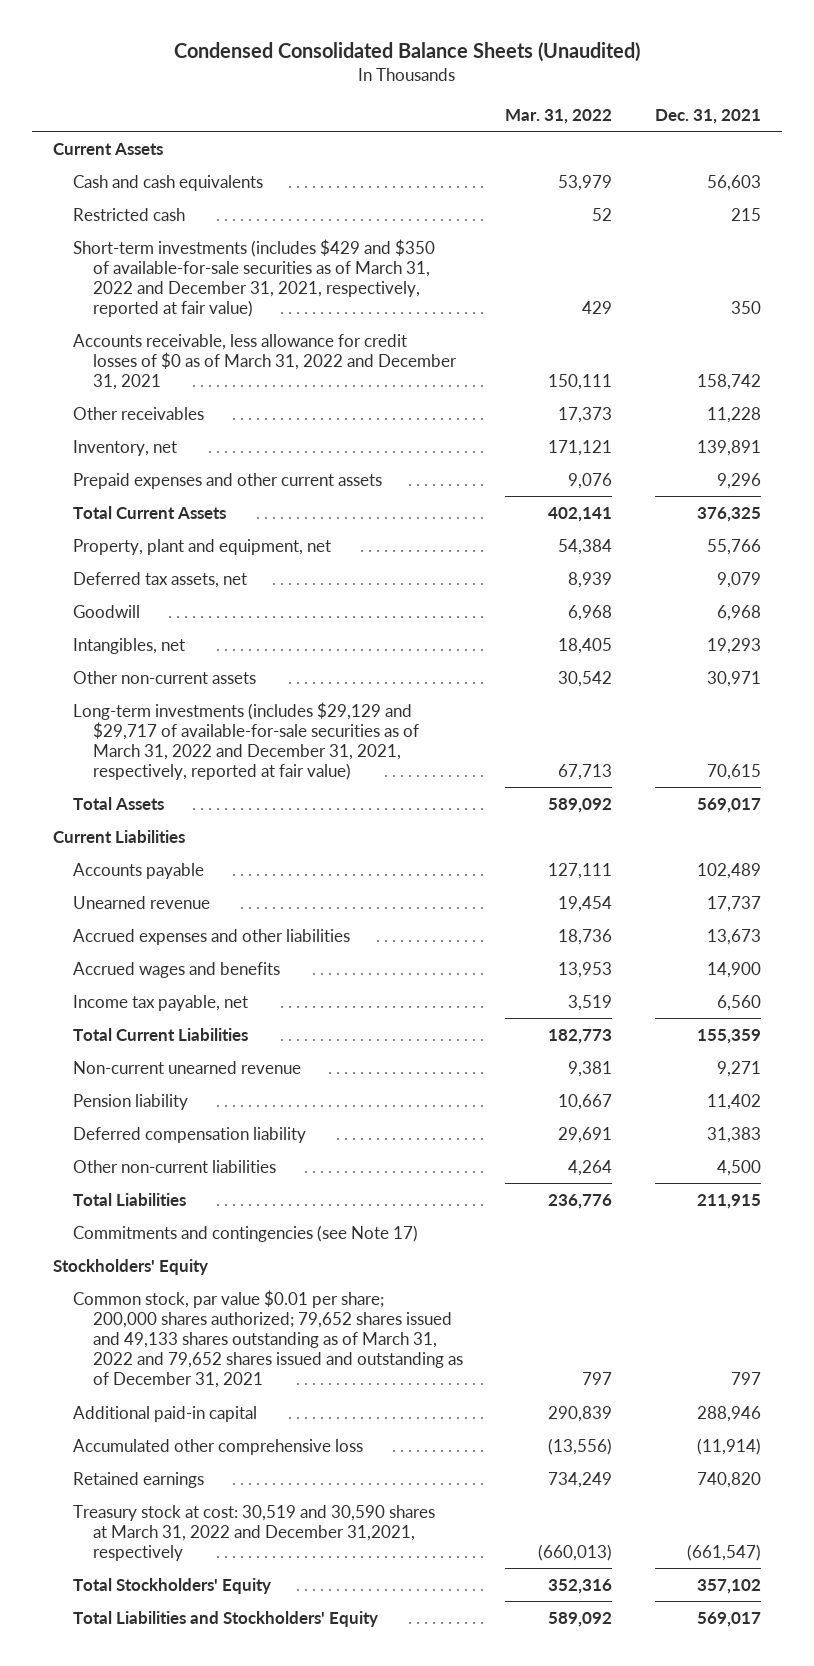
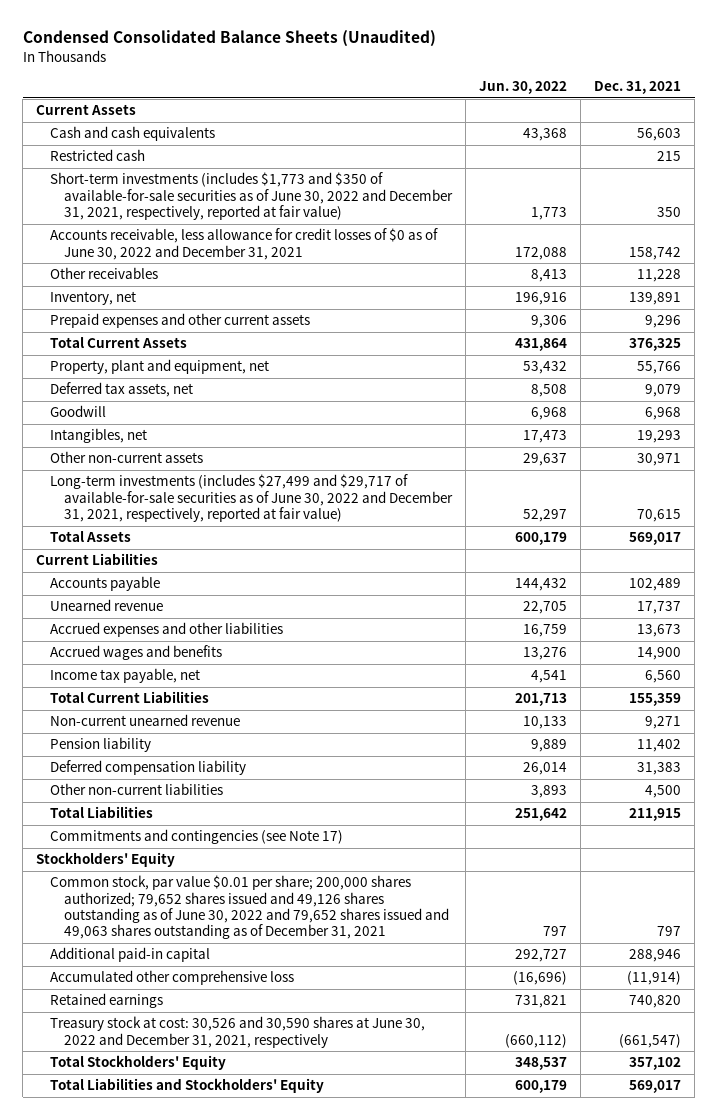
[505,108,613,124] Mar. 31, 2022 -> none
none -> [479,81,568,95] Jun. 30, 2022
[72,238,435,318] Short-term investments (includes $429 and $350 of available-for-sale securities as of March 31, 2022 and December 31, 2021, respectively, reported at fair value) -> [50,172,454,221] Short-term investments (includes $1,773 and $350 of available-for-sale securities as of June 30, 2022 and December 31, 2021, respectively, reported at fair value)
[72,333,458,390] Accounts receivable, less allowance for credit losses of $0 as of March 31, 2022 and December 31, 2021 -> [50,228,439,260] Accounts receivable, less allowance for credit losses of $0 as of June 30, 2022 and December 31, 2021
[72,701,420,781] Long-term investments (includes $29,129 and $29,717 of available-for-sale securities as of March 31, 2022 and December 31, 2021, respectively, reported at fair value) -> [50,474,454,523] Long-term investments (includes $27,499 and $29,717 of available-for-sale securities as of June 30, 2022 and December 31, 2021, respectively, reported at fair value)
[72,1289,464,1389] Common stock, par value $0.01 per share; 200,000 shares authorized; 79,652 shares issued and 49,133 shares outstanding as of March 31, 2022 and 79,652 shares issued and outstanding as of December 31, 2021 -> [50,875,450,940] Common stock, par value $0.01 per share; 200,000 shares authorized; 79,652 shares issued and 49,126 shares outstanding as of June 30, 2022 and 79,652 shares issued and 49,063 shares outstanding as of December 31, 2021
[72,1504,435,1561] Treasury stock at cost: 30,519 and 30,590 shares at March 31, 2022 and December 31,2021, respectively -> [50,1016,426,1048] Treasury stock at cost: 30,526 and 30,590 shares at June 30, 2022 and December 31, 2021, respectively

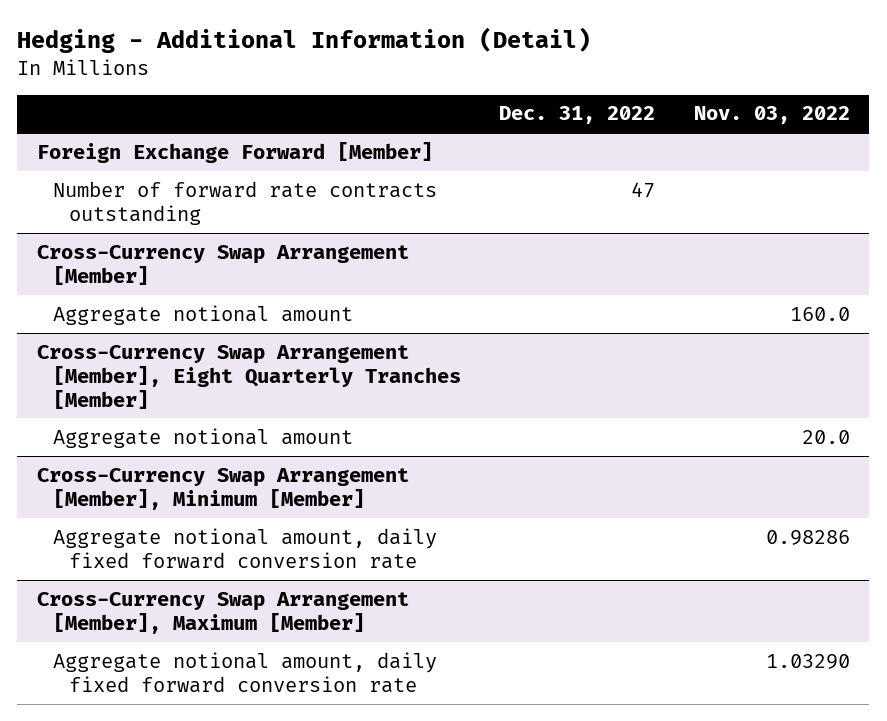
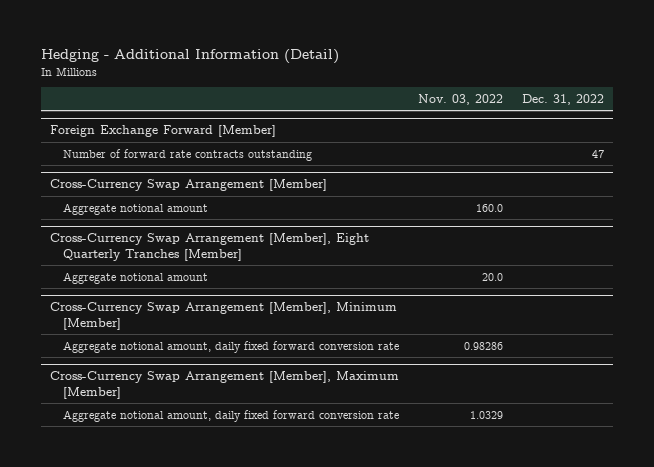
[765,653,850,669] 1.03290 -> [470,410,504,419] 1.0329

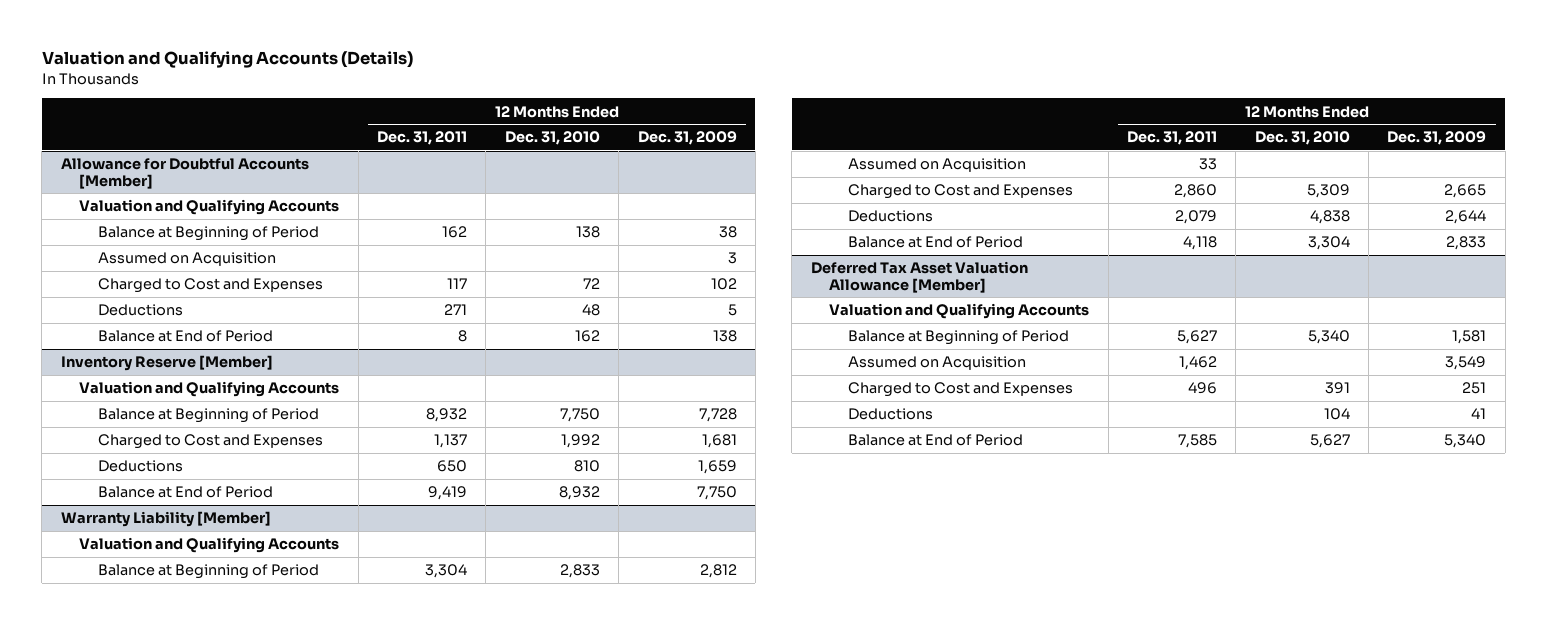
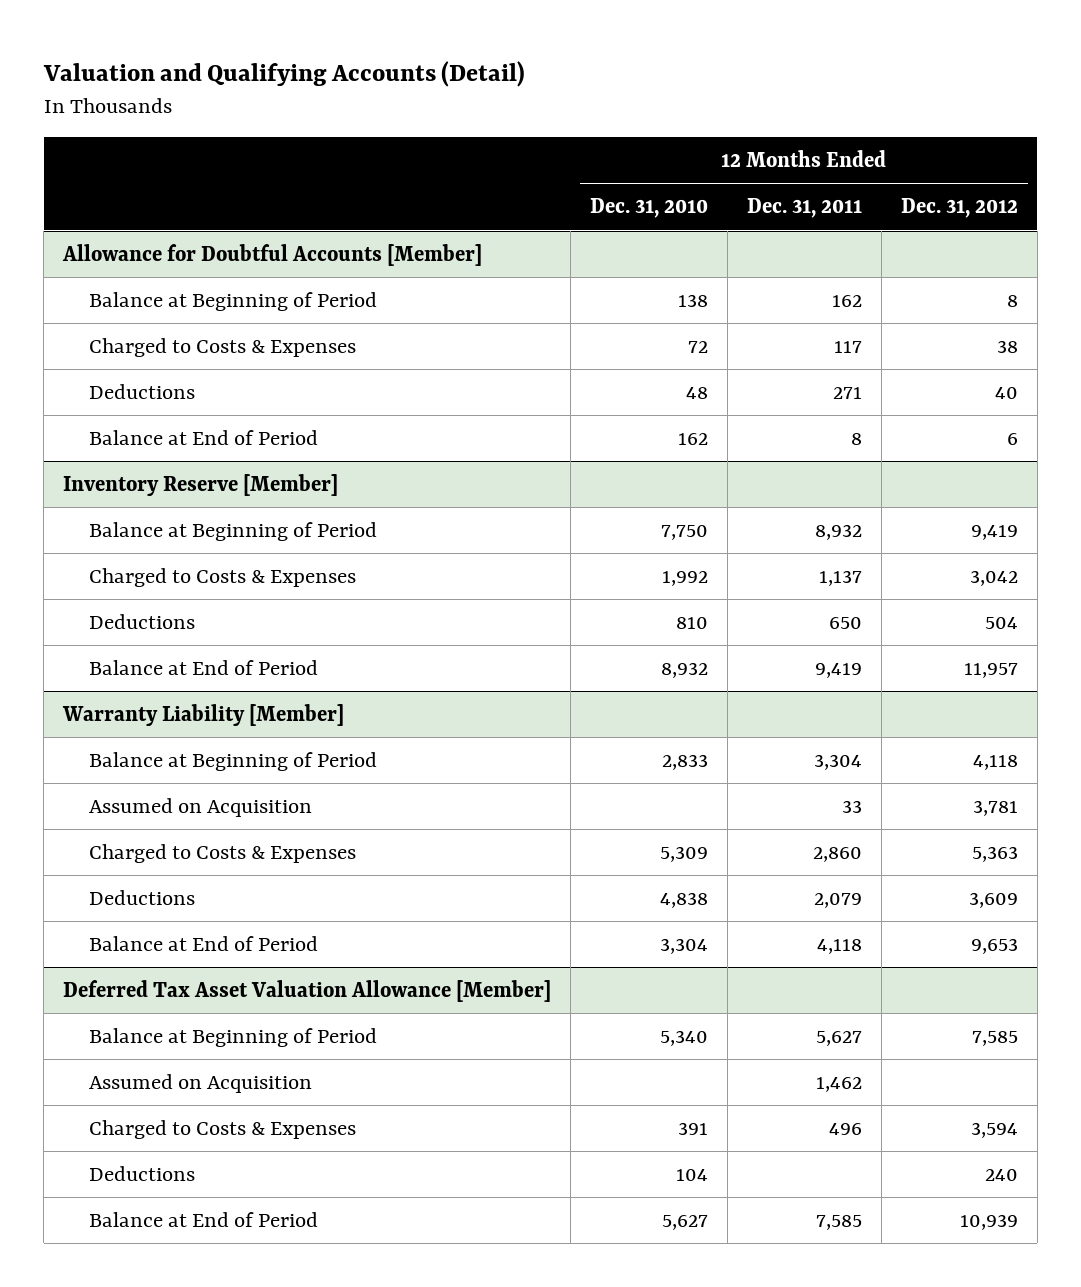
[41,51,413,69] Valuation and Qualifying Accounts (Details) -> [42,60,525,87] Valuation and Qualifying Accounts (Detail)
[637,131,737,146] Dec. 31, 2009 -> none
none -> [901,198,1019,219] Dec. 31, 2012
[79,199,340,216] Valuation and Qualifying Accounts -> none
[98,252,277,267] Assumed on Acquisition -> none
[98,278,324,294] Charged to Cost and Expenses -> [89,337,357,357] Charged to Costs & Expenses
[79,381,340,398] Valuation and Qualifying Accounts -> none
[98,434,324,450] Charged to Cost and Expenses -> [89,567,357,587] Charged to Costs & Expenses
[79,537,340,554] Valuation and Qualifying Accounts -> none
[847,184,1073,200] Charged to Cost and Expenses -> [89,843,357,863] Charged to Costs & Expenses
[829,303,1090,320] Valuation and Qualifying Accounts -> none
[847,382,1073,398] Charged to Cost and Expenses -> [89,1119,357,1139] Charged to Costs & Expenses

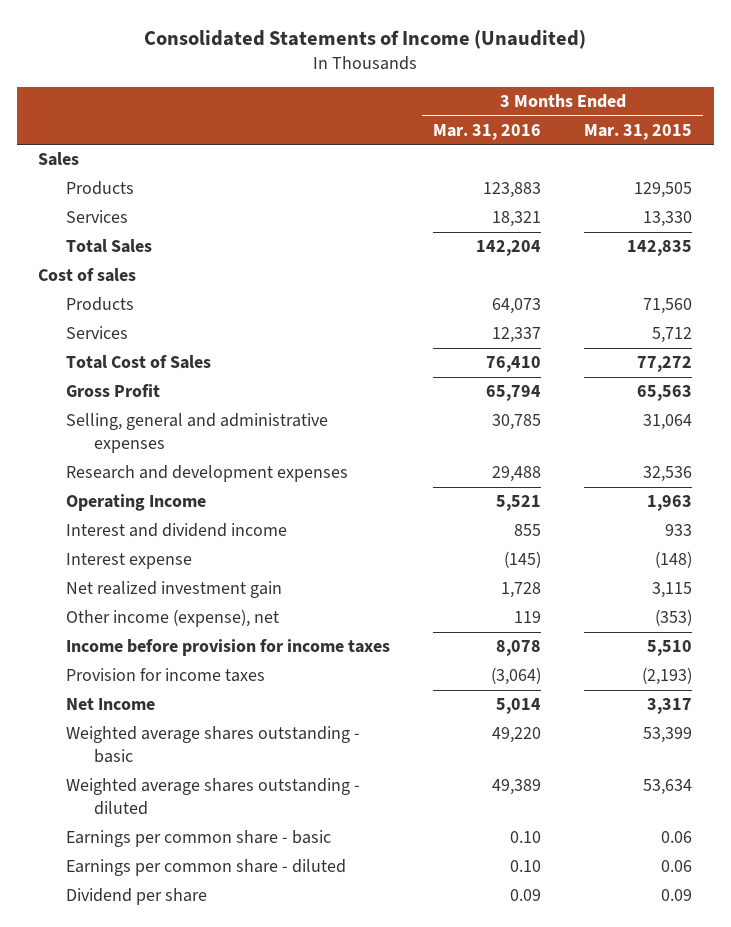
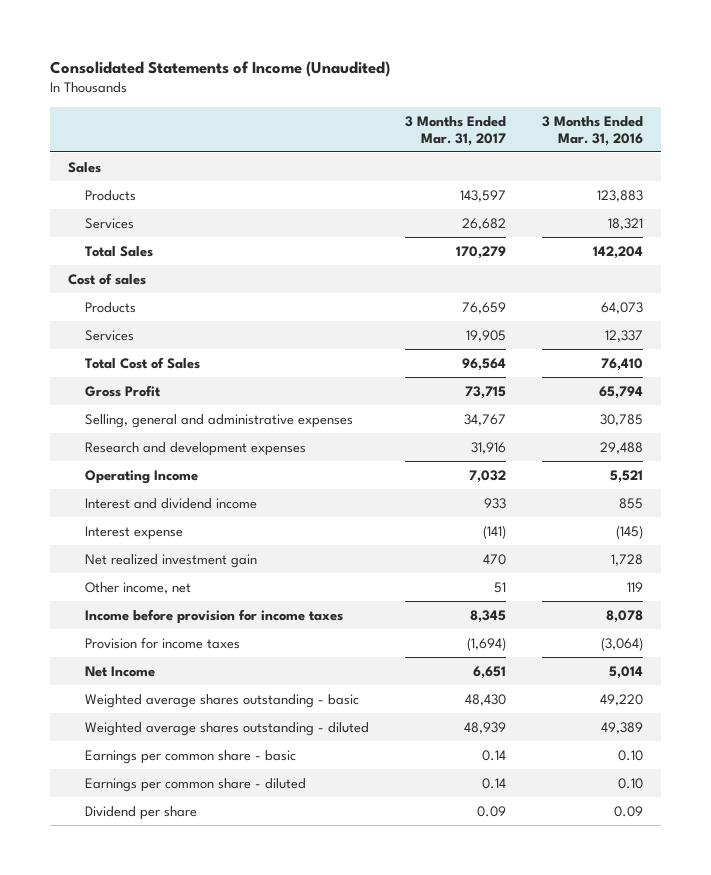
[584,123,693,140] Mar. 31, 2015 -> none
none -> [404,115,506,146] 3 Months Ended Mar. 31, 2017
[66,609,280,628] Other income (expense), net -> [84,581,191,594] Other income, net

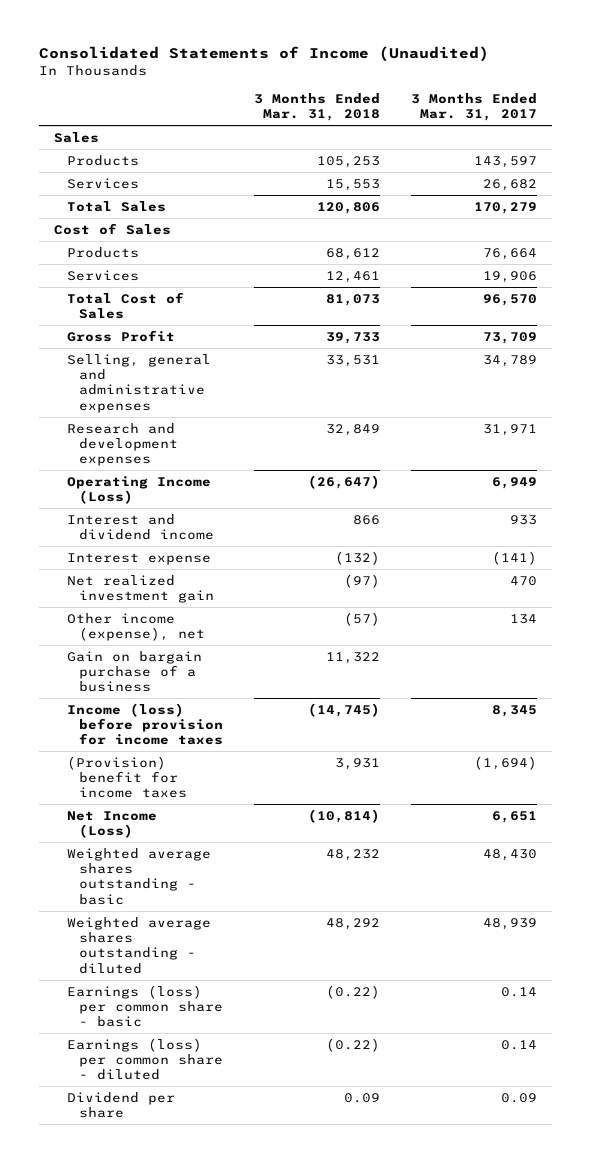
[541,115,643,146] 3 Months Ended Mar. 31, 2016 -> none
none -> [253,92,380,122] 3 Months Ended Mar. 31, 2018
[68,272,147,285] Cost of sales -> [54,222,172,235] Cost of Sales
[461,301,506,314] 76,659 -> [482,247,537,260] 76,664
[465,329,506,342] 19,905 -> [482,270,537,283] 19,906
[461,357,506,371] 96,564 -> [482,293,537,306] 96,570
[464,385,506,399] 73,715 -> [482,331,537,344] 73,709
[463,413,506,426] 34,767 -> [482,354,537,367] 34,789
[470,441,506,454] 31,916 -> [482,423,537,436] 31,971
[84,469,198,484] Operating Income -> [66,475,211,505] Operating Income (Loss)
[468,469,506,483] 7,032 -> [491,476,537,489] 6,949
[84,581,191,594] Other income, net -> [66,612,206,642] Other income (expense), net
[493,581,506,593] 51 -> [509,613,537,624] 134
none -> [66,650,202,693] Gain on bargain purchase of a business
[84,608,343,624] Income before provision for income taxes -> [66,702,224,746] Income (loss) before provision for income taxes
[84,636,240,649] Provision for income taxes -> [66,755,188,799] (Provision) benefit for income taxes
[84,665,155,677] Net Income -> [66,810,157,839] Net Income (Loss)
[84,749,296,764] Earnings per common share - basic -> [66,984,224,1028] Earnings (loss) per common share - basic
[84,777,306,792] Earnings per common share - diluted -> [66,1037,224,1081] Earnings (loss) per common share - diluted

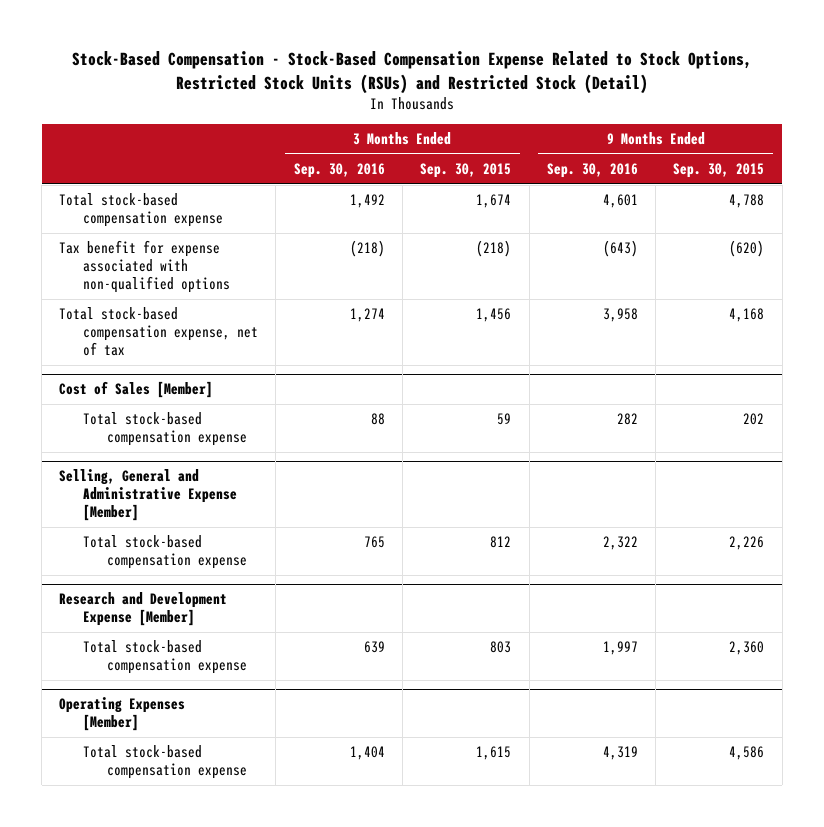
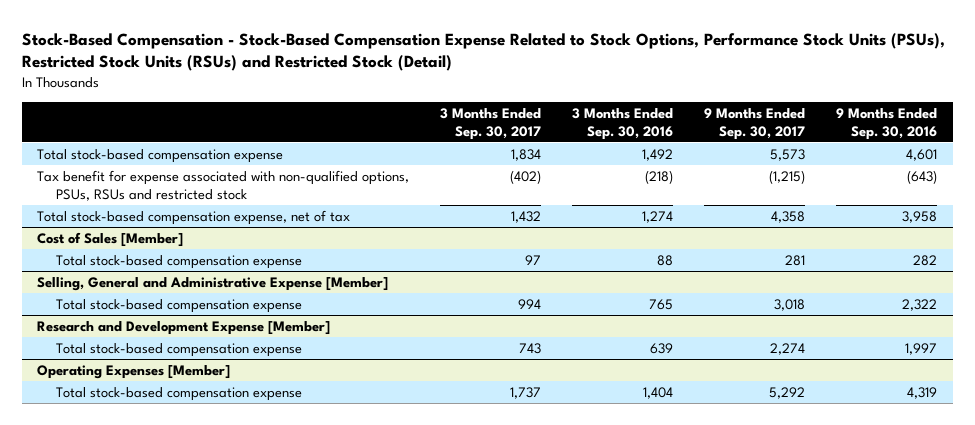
[71,51,752,94] Stock-Based Compensation - Stock-Based Compensation Expense Related to Stock Options, Restricted Stock Units (RSUs) and Restricted Stock (Detail) -> [21,32,945,72] Stock-Based Compensation - Stock-Based Compensation Expense Related to Stock Options, Performance Stock Units (PSUs), Restricted Stock Units (RSUs) and Restricted Stock (Detail)
[420,163,512,179] Sep. 30, 2015 -> none
[673,163,765,179] Sep. 30, 2015 -> none
none -> [440,108,542,140] 3 Months Ended Sep. 30, 2017
none -> [704,108,806,140] 9 Months Ended Sep. 30, 2017
[59,240,231,294] Tax benefit for expense associated with non-qualified options -> [37,169,410,201] Tax benefit for expense associated with non-qualified options, PSUs, RSUs and restricted stock

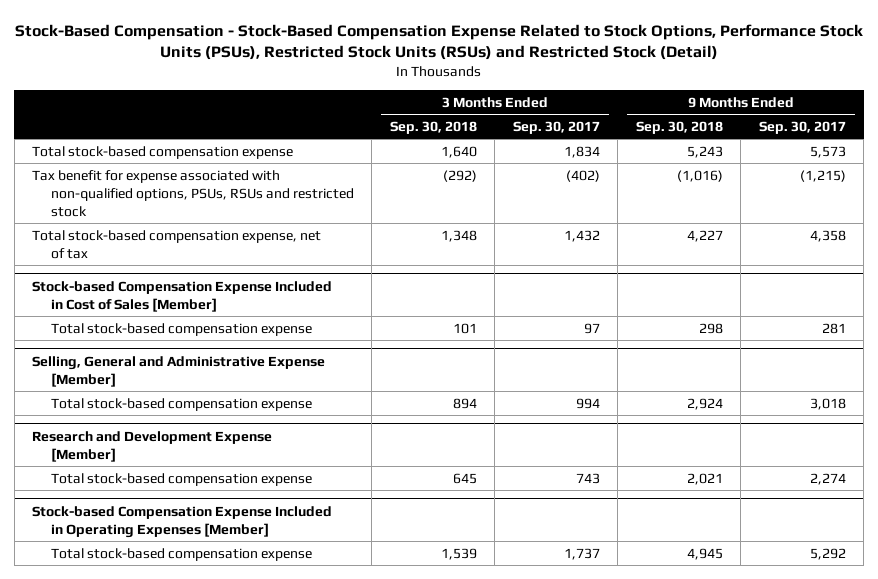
[572,108,674,140] 3 Months Ended Sep. 30, 2016 -> none
[836,108,938,140] 9 Months Ended Sep. 30, 2016 -> none
none -> [389,120,477,134] Sep. 30, 2018
none -> [635,120,723,134] Sep. 30, 2018
[37,231,184,247] Cost of Sales [Member] -> [32,280,333,312] Stock-based Compensation Expense Included in Cost of Sales [Member]
[37,364,231,379] Operating Expenses [Member] -> [32,505,333,538] Stock-based Compensation Expense Included in Operating Expenses [Member]

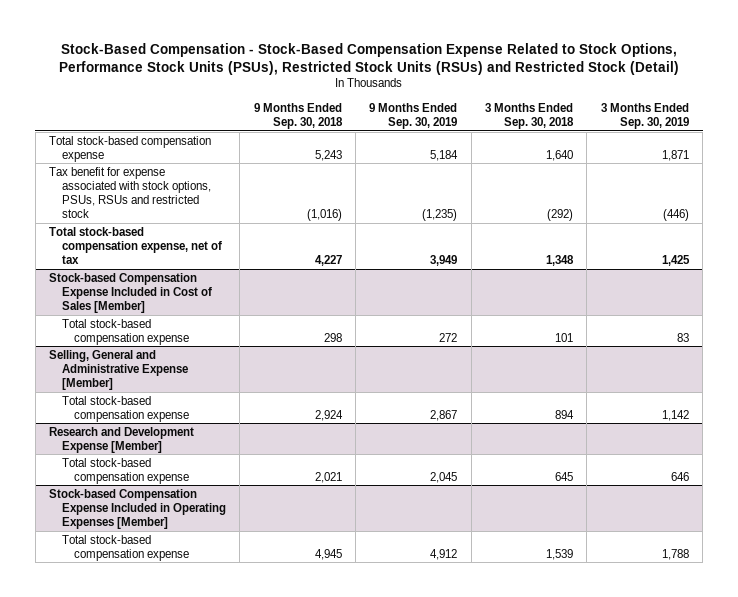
[512,120,600,134] Sep. 30, 2017 -> none
[758,120,846,134] Sep. 30, 2017 -> none
none -> [369,102,458,130] 9 Months Ended Sep. 30, 2019
none -> [600,102,689,130] 3 Months Ended Sep. 30, 2019
[32,169,354,217] Tax benefit for expense associated with non-qualified options, PSUs, RSUs and restricted stock -> [49,166,211,219] Tax benefit for expense associated with stock options, PSUs, RSUs and restricted stock

